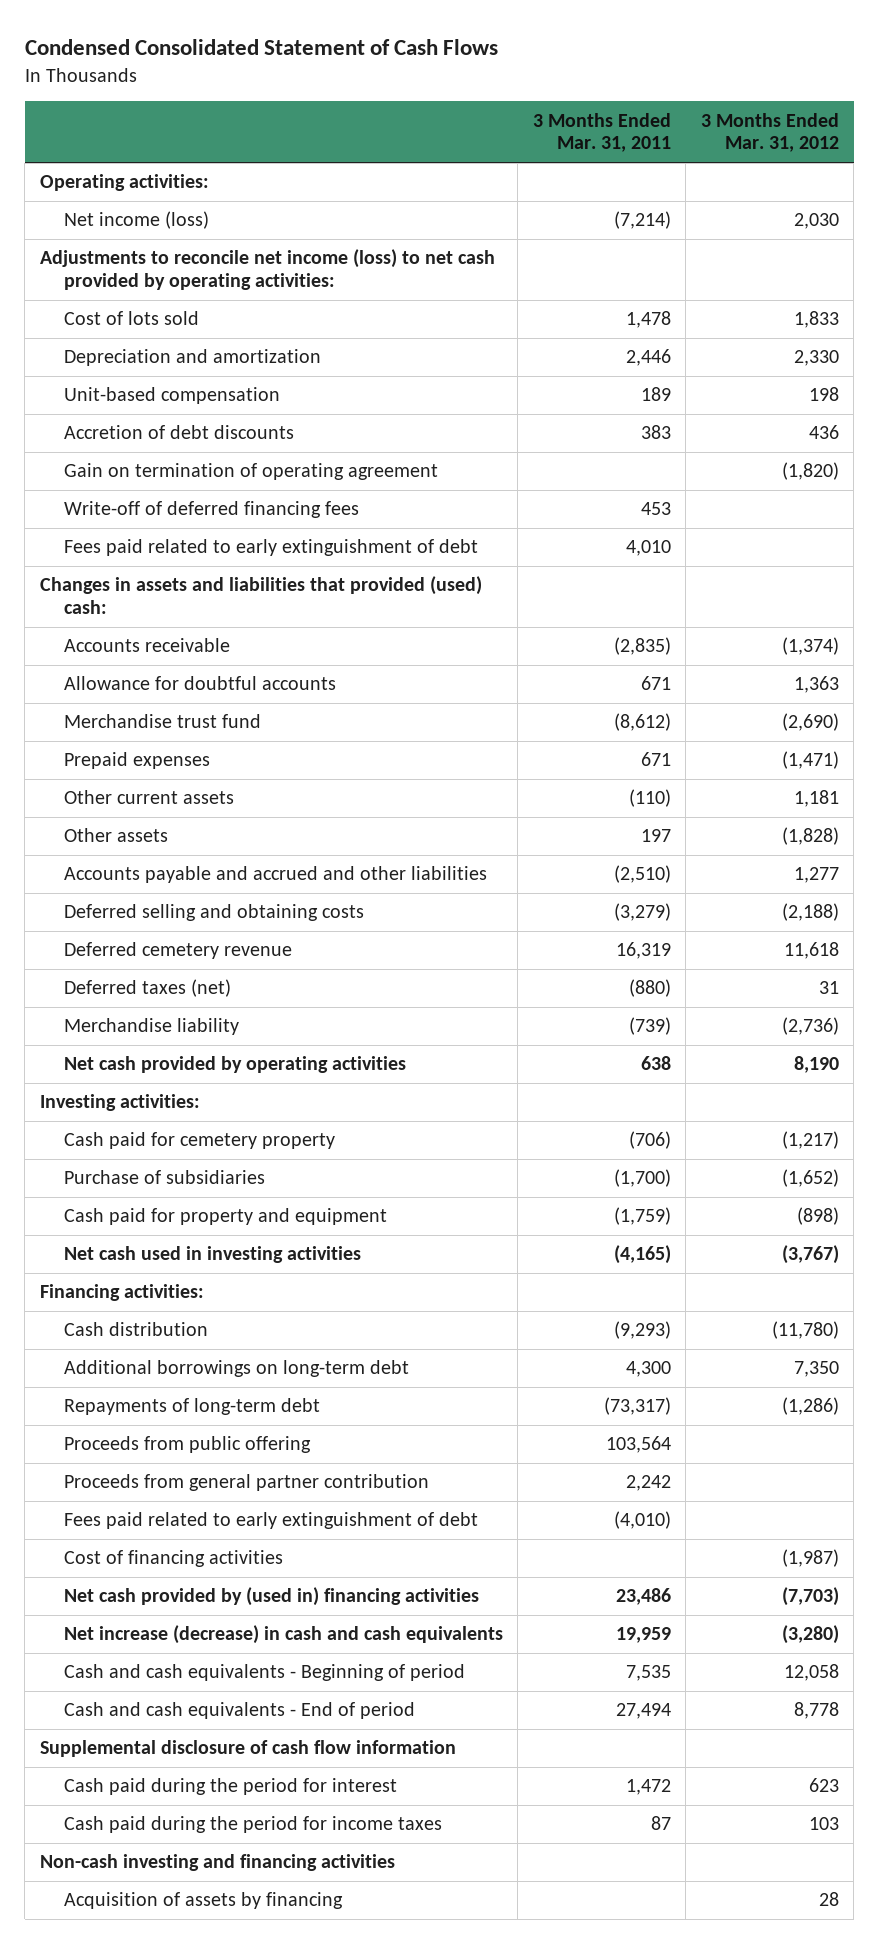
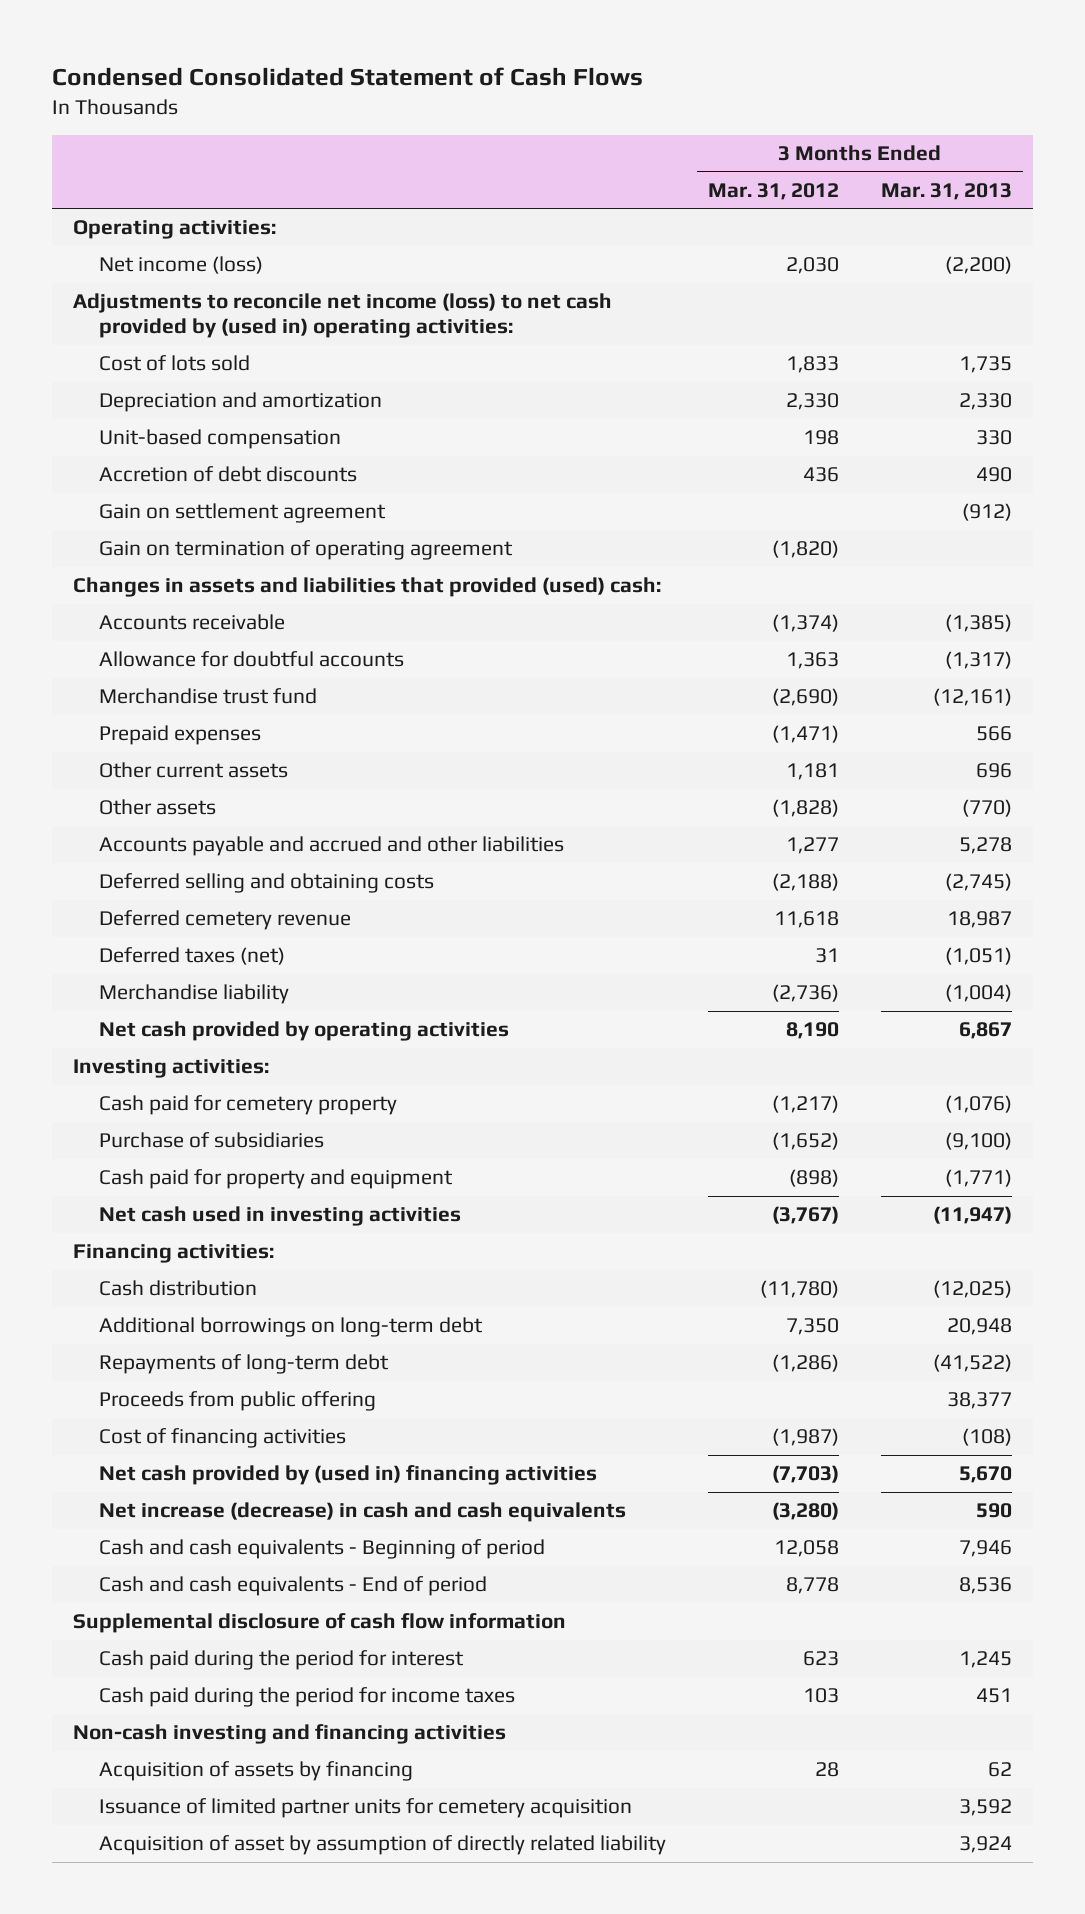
[532,112,671,153] 3 Months Ended Mar. 31, 2011 -> none
none -> [881,182,1013,200] Mar. 31, 2013
[39,249,495,291] Adjustments to reconcile net income (loss) to net cash provided by operating activities: -> [73,293,613,339] Adjustments to reconcile net income (loss) to net cash provided by (used in) operating activities:
none -> [98,503,386,524] Gain on settlement agreement
[64,501,360,519] Write-off of deferred financing fees -> none
[64,539,479,557] Fees paid related to early extinguishment of debt -> none
[64,1474,430,1492] Proceeds from general partner contribution -> none
[64,1512,479,1530] Fees paid related to early extinguishment of debt -> none
none -> [98,1798,632,1819] Issuance of limited partner units for cemetery acquisition
none -> [98,1835,666,1856] Acquisition of asset by assumption of directly related liability

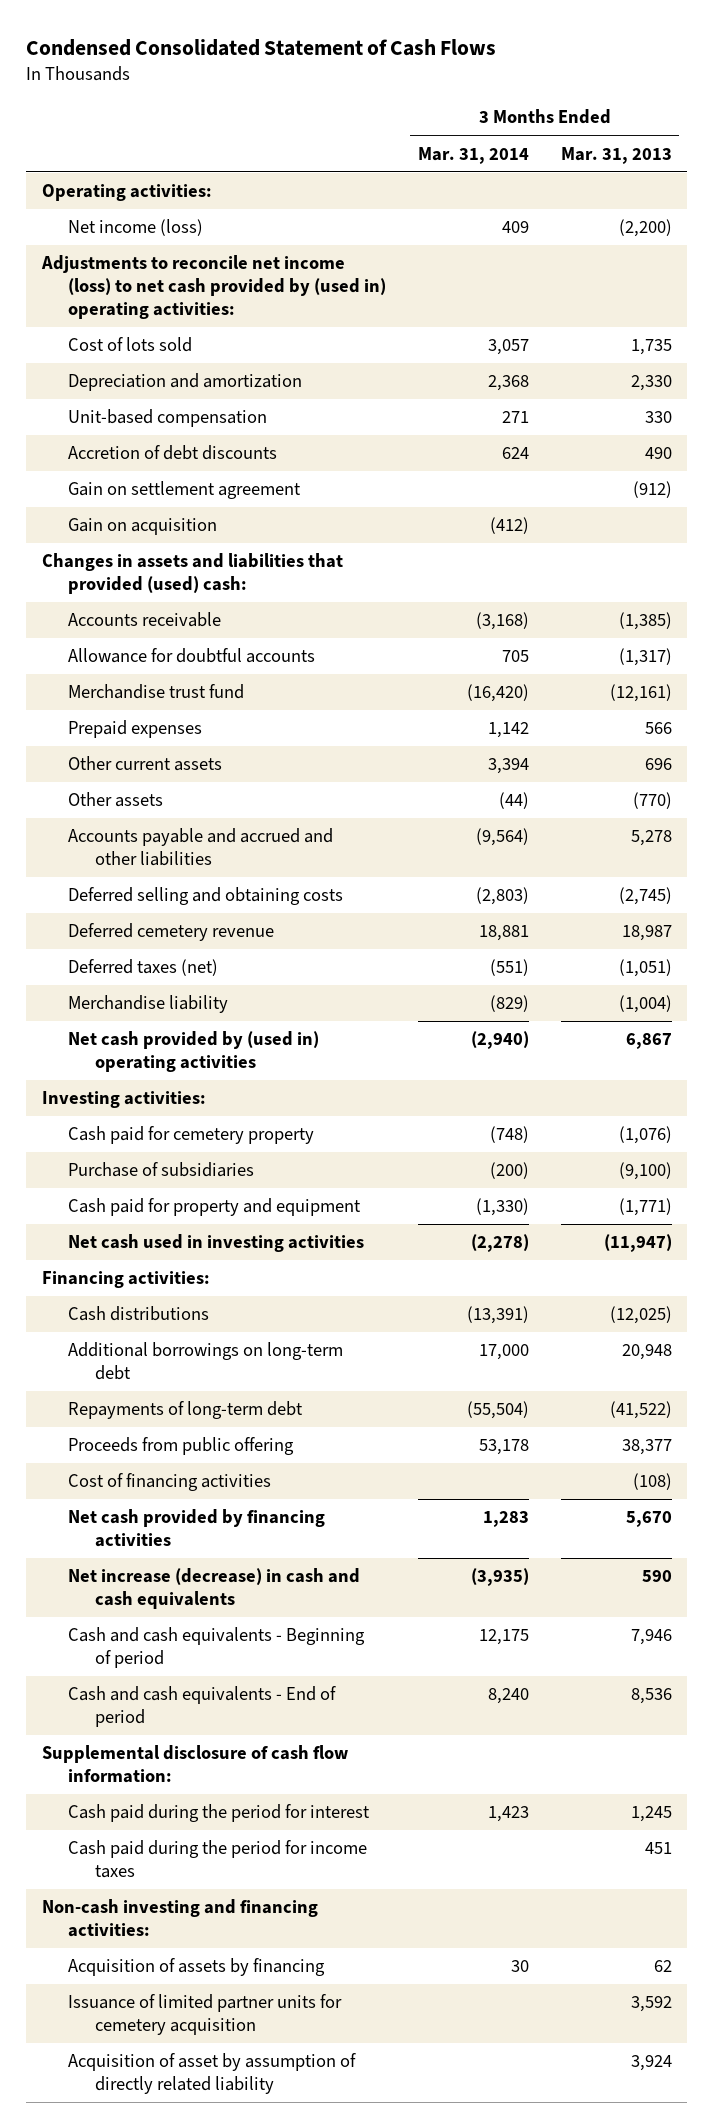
[707,182,839,200] Mar. 31, 2012 -> none
none -> [417,146,529,164] Mar. 31, 2014
[98,540,513,561] Gain on termination of operating agreement -> none
none -> [68,518,218,536] Gain on acquisition
[98,1021,509,1042] Net cash provided by operating activities -> [68,1031,320,1073] Net cash provided by (used in) operating activities
[98,1280,257,1297] Cash distribution -> [68,1306,210,1322] Cash distributions
[98,1465,597,1486] Net cash provided by (used in) financing activities -> [68,1509,326,1548] Net cash provided by financing activities
[73,1613,567,1634] Supplemental disclosure of cash flow information -> [41,1745,348,1784] Supplemental disclosure of cash flow information:
[73,1724,507,1745] Non-cash investing and financing activities -> [41,1899,318,1938] Non-cash investing and financing activities:

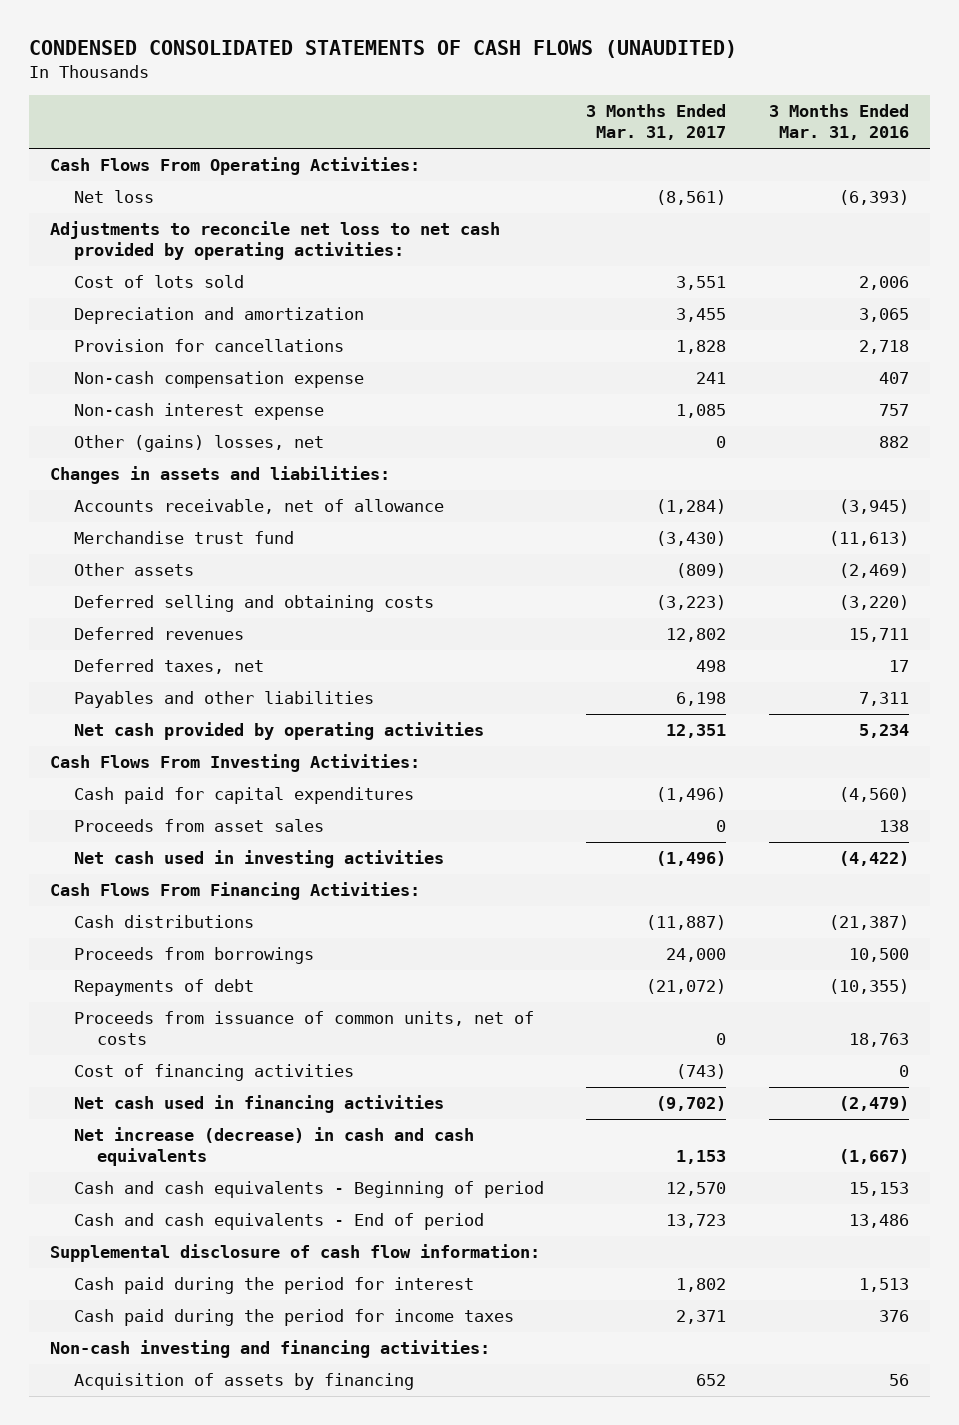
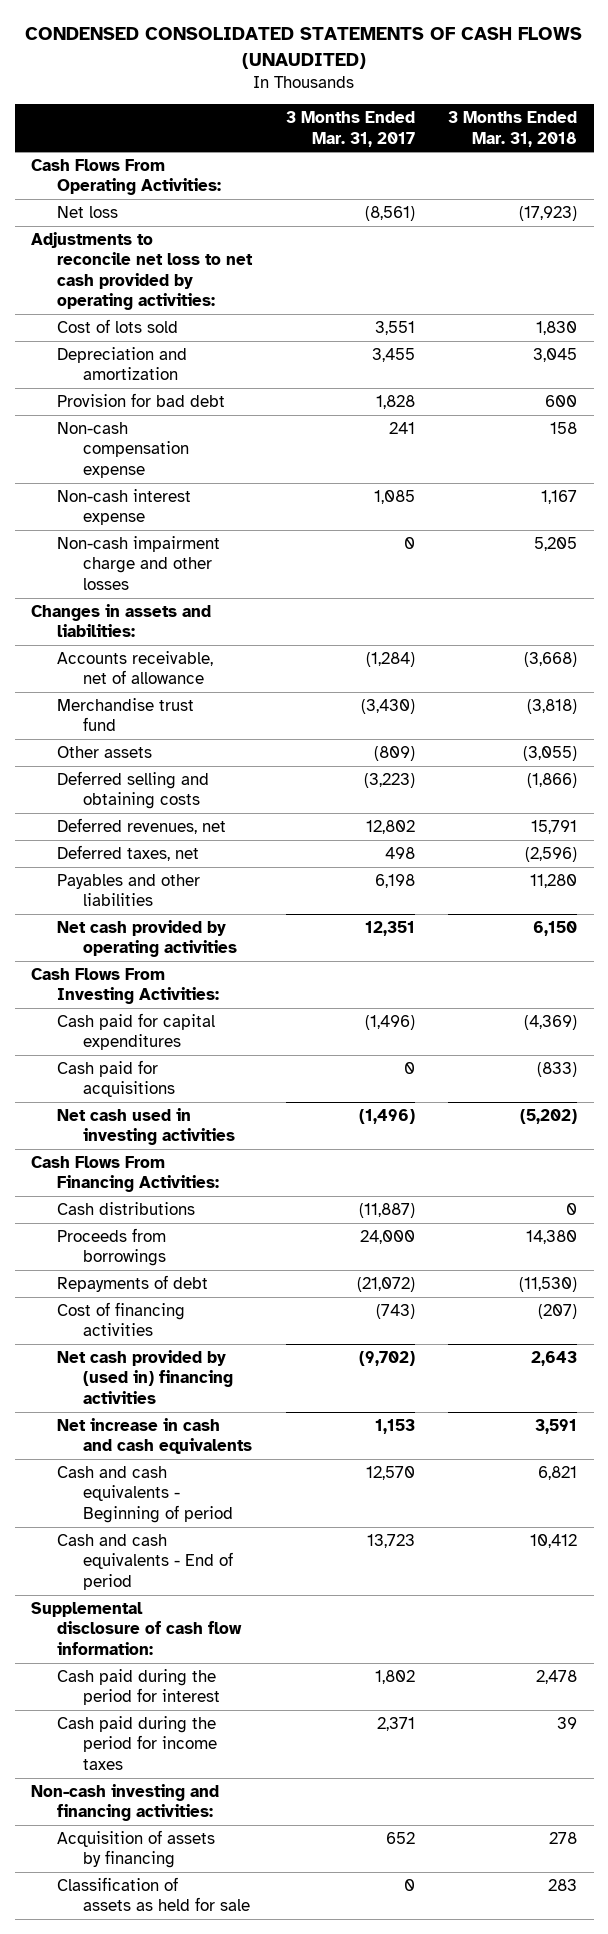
[768,104,909,141] 3 Months Ended Mar. 31, 2016 -> none
none -> [447,110,577,147] 3 Months Ended Mar. 31, 2018
[73,339,344,353] Provision for cancellations -> [57,392,226,407] Provision for bad debt
[73,435,324,453] Other (gains) losses, net -> none
none -> [57,535,221,590] Non-cash impairment charge and other losses
[73,627,244,641] Deferred revenues -> [57,817,227,834] Deferred revenues, net
[73,819,324,833] Proceeds from asset sales -> none
none -> [57,1059,176,1098] Cash paid for acquisitions
[73,1011,534,1046] Proceeds from issuance of common units, net of costs -> none
[73,1095,444,1114] Net cash used in financing activities -> [57,1349,234,1404] Net cash provided by (used in) financing activities
[73,1127,474,1167] Net increase (decrease) in cash and cash equivalents -> [57,1417,253,1455] Net increase in cash and cash equivalents
none -> [57,1876,251,1912] Classification of assets as held for sale

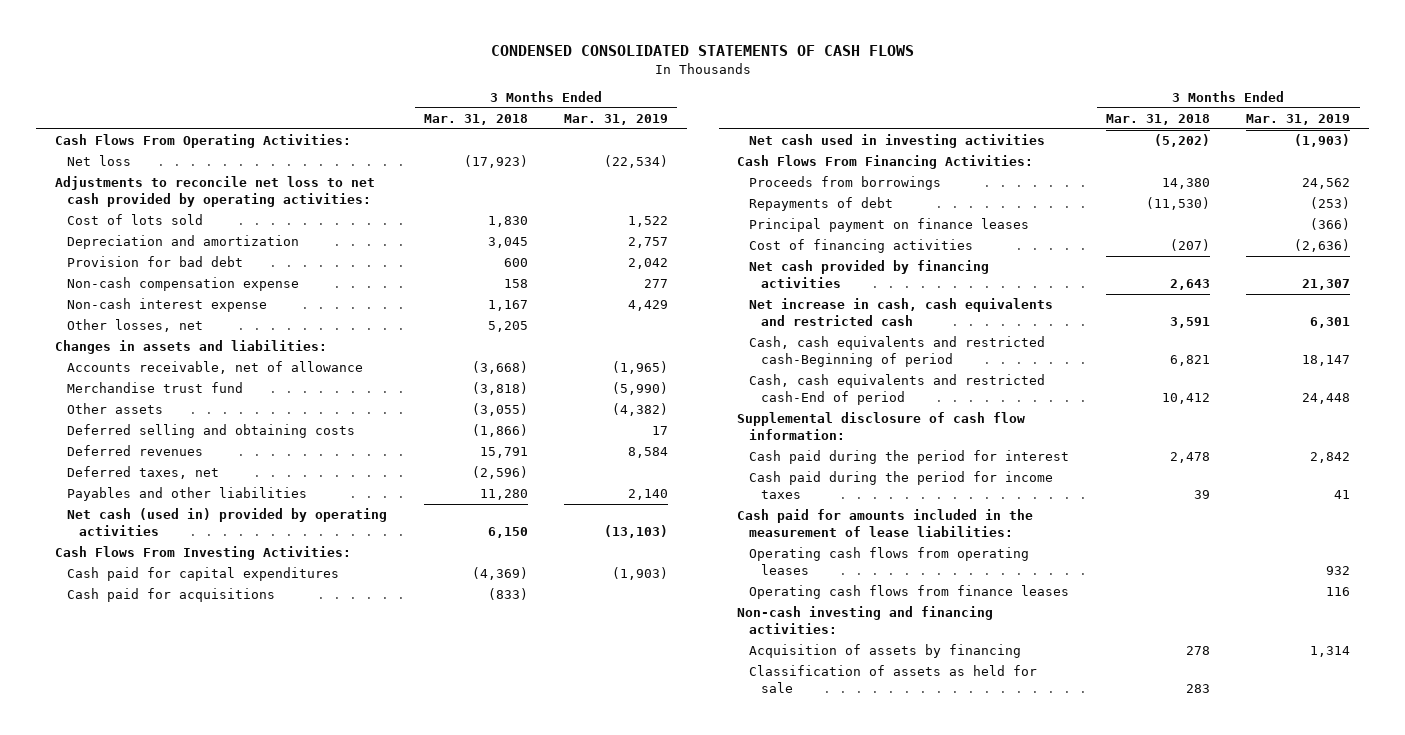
[25,27,583,69] CONDENSED CONSOLIDATED STATEMENTS OF CASH FLOWS (UNAUDITED) -> [490,45,914,57] CONDENSED CONSOLIDATED STATEMENTS OF CASH FLOWS
[285,110,415,147] 3 Months Ended Mar. 31, 2017 -> none
none -> [564,114,669,126] Mar. 31, 2019
[57,535,221,590] Non-cash impairment charge and other losses -> [67,319,204,333] Other losses, net
[57,817,227,834] Deferred revenues, net -> [67,445,204,457] Deferred revenues
[57,919,238,958] Net cash provided by operating activities -> [67,508,388,536] Net cash (used in) provided by operating activities
[57,1201,196,1215] Cash distributions -> none
none -> [749,218,1030,233] Principal payment on finance leases
[57,1349,234,1404] Net cash provided by (used in) financing activities -> [749,260,990,288] Net cash provided by financing activities
[57,1417,253,1455] Net increase in cash and cash equivalents -> [749,298,1054,326] Net increase in cash, cash equivalents and restricted cash
[57,1465,234,1523] Cash and cash equivalents - Beginning of period -> [749,336,1046,367] Cash, cash equivalents and restricted cash-Beginning of period
[57,1533,234,1590] Cash and cash equivalents - End of period -> [749,374,1046,405] Cash, cash equivalents and restricted cash-End of period
none -> [736,509,1033,537] Cash paid for amounts included in the measurement of lease liabilities:
none -> [749,547,1030,575] Operating cash flows from operating leases
none -> [749,585,1070,600] Operating cash flows from finance leases

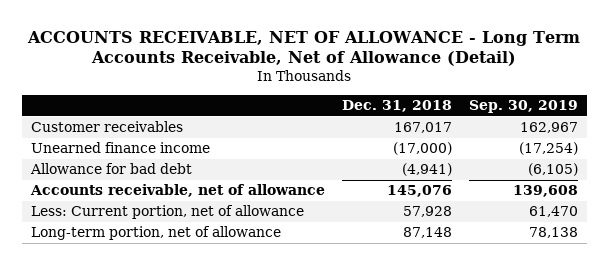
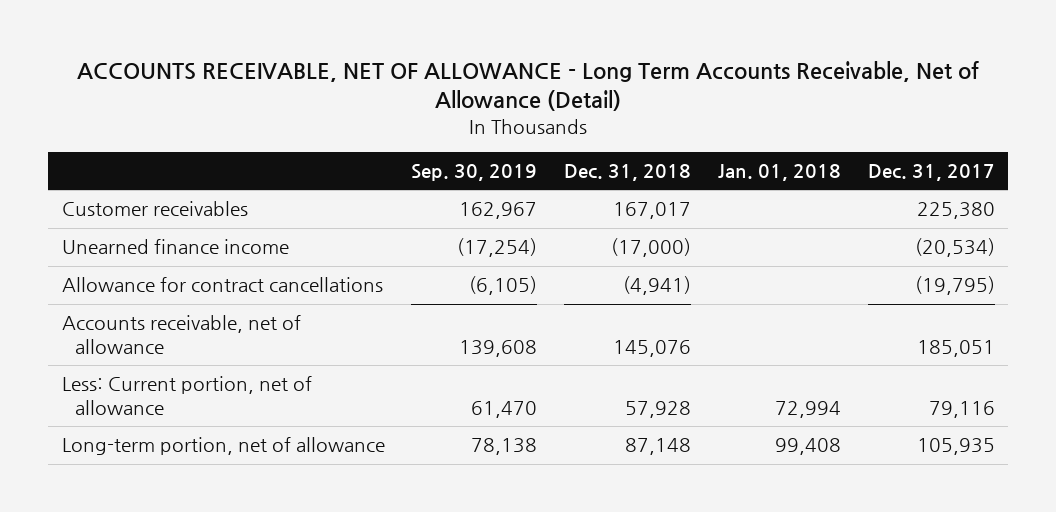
none -> [717,163,841,181] Jan. 01, 2018
none -> [867,163,995,181] Dec. 31, 2017
[29,163,192,175] Allowance for bad debt -> [61,277,383,293] Allowance for contract cancellations

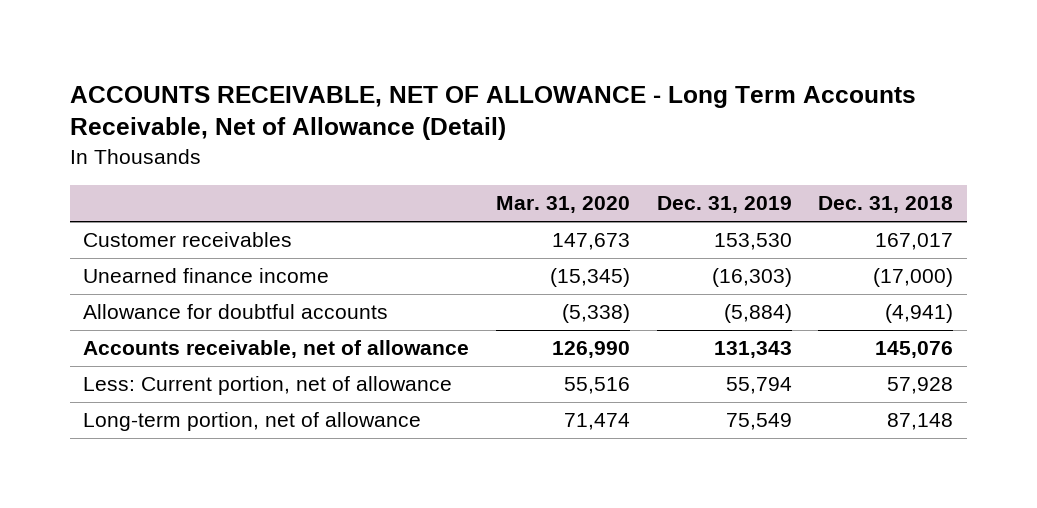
[411,163,538,181] Sep. 30, 2019 -> none
[717,163,841,181] Jan. 01, 2018 -> none
[867,163,995,181] Dec. 31, 2017 -> none
none -> [495,196,630,214] Mar. 31, 2020
none -> [656,196,792,214] Dec. 31, 2019
[61,277,383,293] Allowance for contract cancellations -> [83,304,389,320] Allowance for doubtful accounts

